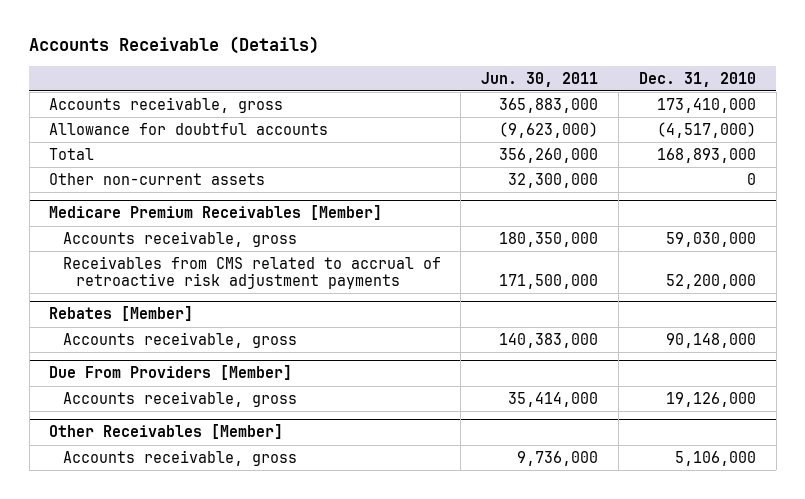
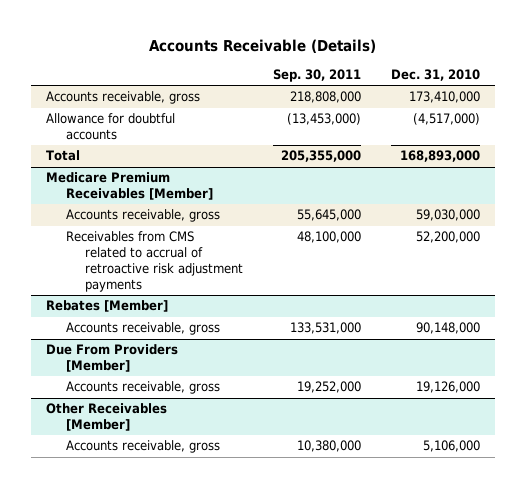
[481,71,599,87] Jun. 30, 2011 -> none
none -> [273,69,362,83] Sep. 30, 2011
[49,172,266,185] Other non-current assets -> none

